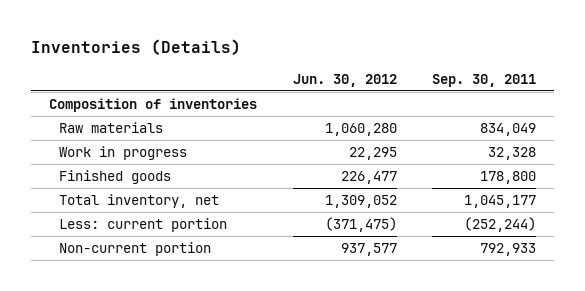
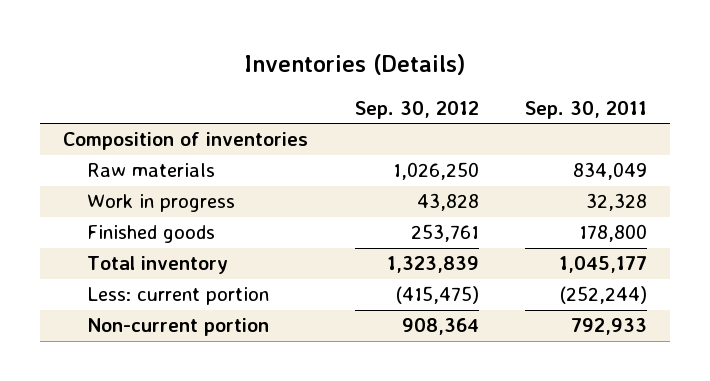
[292,74,397,88] Jun. 30, 2012 -> none
none -> [354,100,479,119] Sep. 30, 2012
[58,194,219,209] Total inventory, net -> [86,256,228,275] Total inventory

